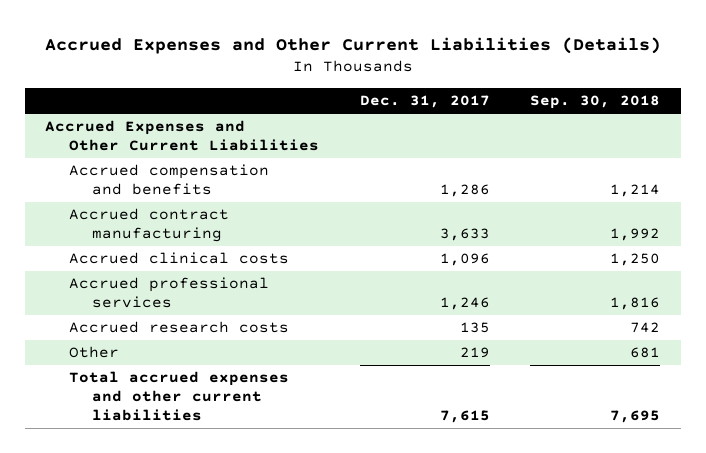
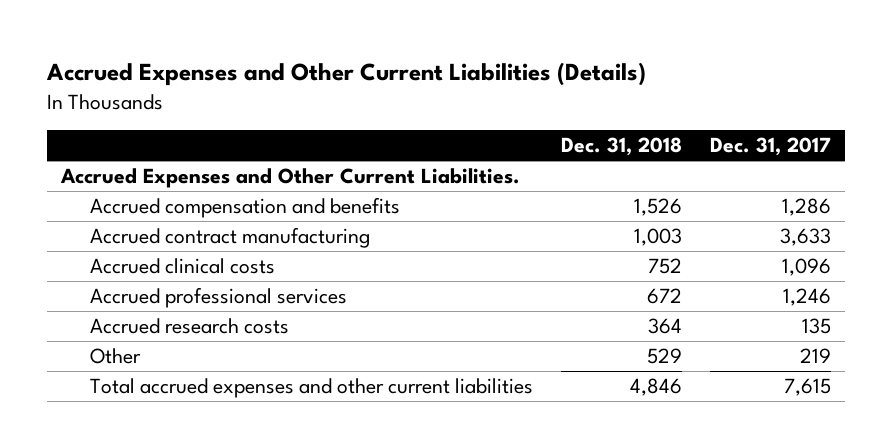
[530,95,661,110] Sep. 30, 2018 -> none
none -> [560,137,682,157] Dec. 31, 2018
[45,120,319,152] Accrued Expenses and Other Current Liabilities -> [59,168,520,189] Accrued Expenses and Other Current Liabilities.

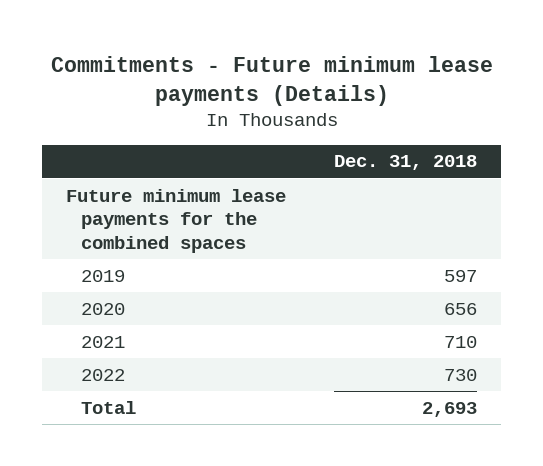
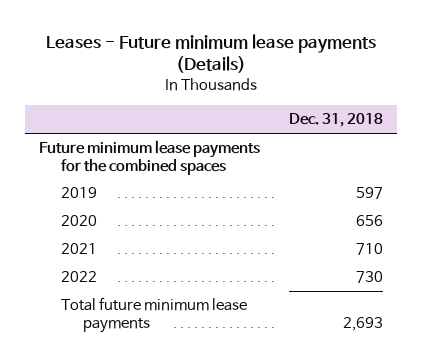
[50,55,493,106] Commitments - Future minimum lease payments (Details) -> [46,33,377,74] Leases - Future minimum lease payments (Details)
[80,400,136,414] Total -> [60,297,247,333] Total future minimum lease payments

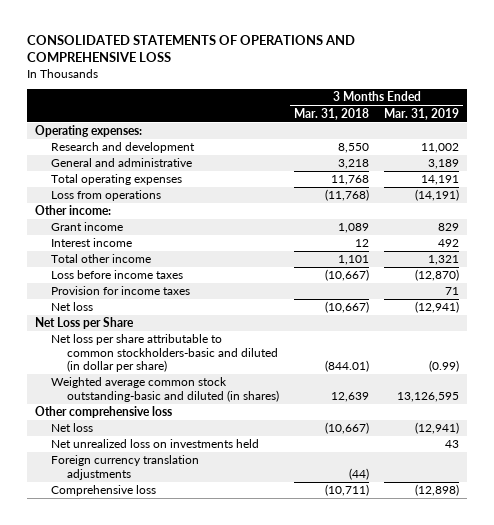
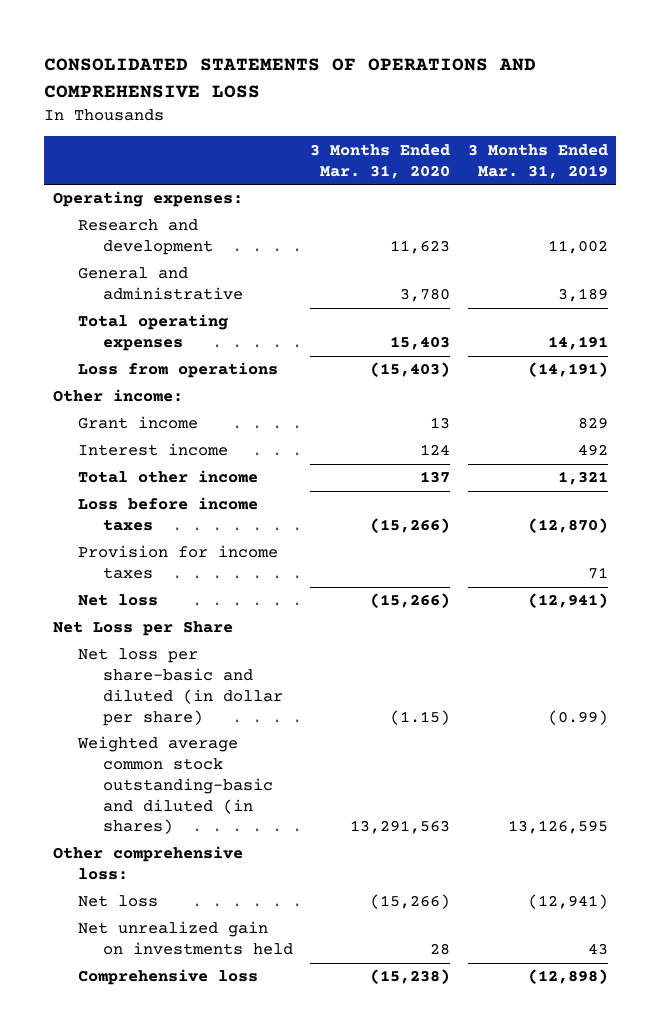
[294,107,370,120] Mar. 31, 2018 -> none
none -> [310,143,451,179] 3 Months Ended Mar. 31, 2020
[50,334,278,373] Net loss per share attributable to common stockholders-basic and diluted (in dollar per share) -> [77,648,283,726] Net loss per share-basic and diluted (in dollar per share)
[34,406,172,419] Other comprehensive loss -> [52,846,243,881] Other comprehensive loss:
[50,455,199,480] Foreign currency translation adjustments -> none
[50,439,259,449] Net unrealized loss on investments held -> [77,921,293,956] Net unrealized gain on investments held

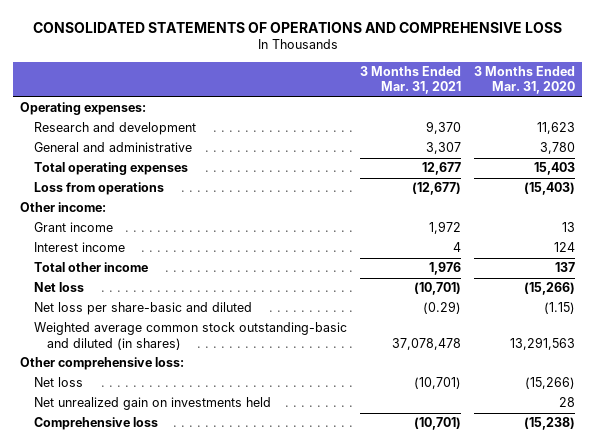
[467,143,608,179] 3 Months Ended Mar. 31, 2019 -> none
none -> [359,65,461,95] 3 Months Ended Mar. 31, 2021
[77,497,258,532] Loss before income taxes -> none
[77,545,278,580] Provision for income taxes -> none
[52,621,233,637] Net Loss per Share -> none
[77,648,283,726] Net loss per share-basic and diluted (in dollar per share) -> [33,302,252,316] Net loss per share-basic and diluted

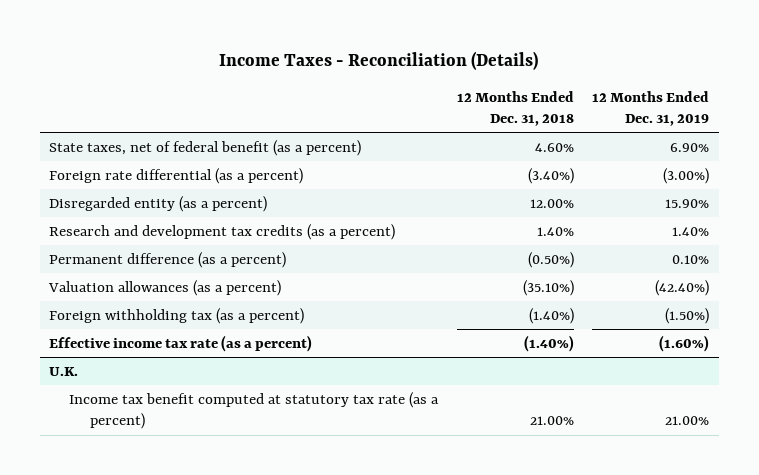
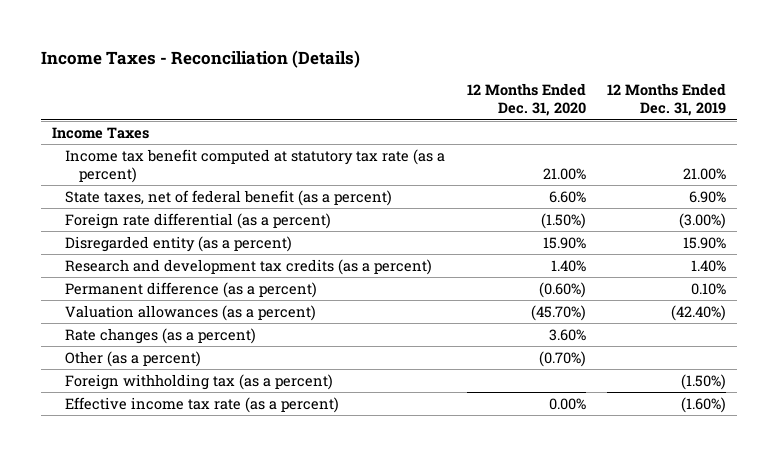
[456,90,574,127] 12 Months Ended Dec. 31, 2018 -> none
none -> [466,83,586,117] 12 Months Ended Dec. 31, 2020
none -> [51,126,149,139] Income Taxes
none -> [65,148,446,183] Income tax benefit computed at statutory tax rate (as a percent)
none -> [65,327,257,344] Rate changes (as a percent)
none -> [65,350,202,367] Other (as a percent)
[49,366,79,376] U.K. -> none
[69,391,440,430] Income tax benefit computed at statutory tax rate (as a percent) -> none

